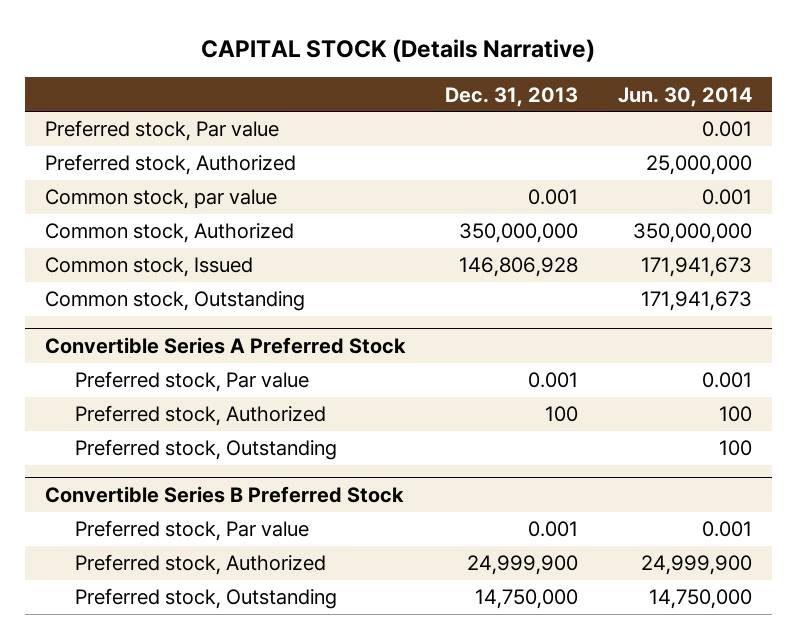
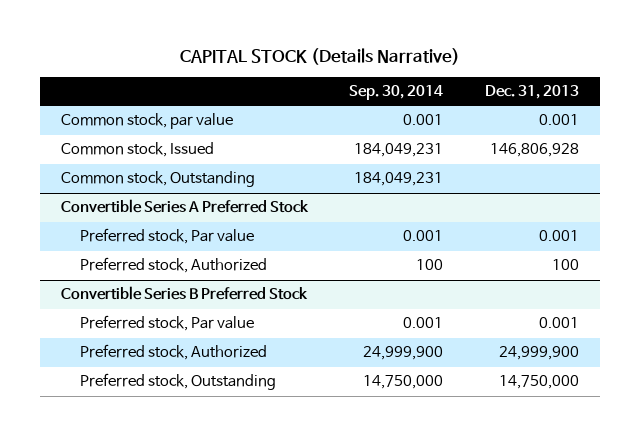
[617,86,752,107] Jun. 30, 2014 -> none
none -> [349,85,444,101] Sep. 30, 2014
[45,120,280,142] Preferred stock, Par value -> none
[45,154,297,176] Preferred stock, Authorized -> none
[45,223,295,244] Common stock, Authorized -> none
[75,439,338,461] Preferred stock, Outstanding -> none

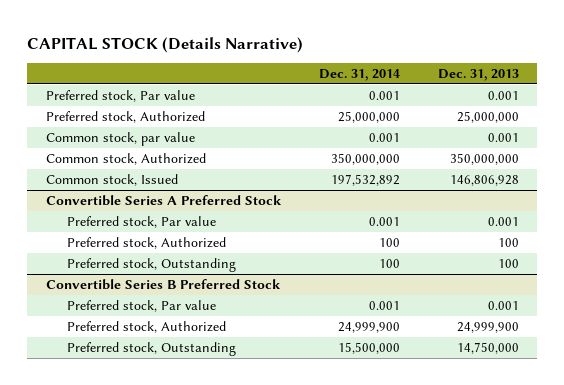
[349,85,444,101] Sep. 30, 2014 -> none
none -> [318,69,400,82] Dec. 31, 2014
none -> [45,89,195,102] Preferred stock, Par value
none -> [45,110,205,123] Preferred stock, Authorized
none -> [45,152,206,165] Common stock, Authorized
[60,171,255,188] Common stock, Outstanding -> none
none -> [67,257,237,272] Preferred stock, Outstanding

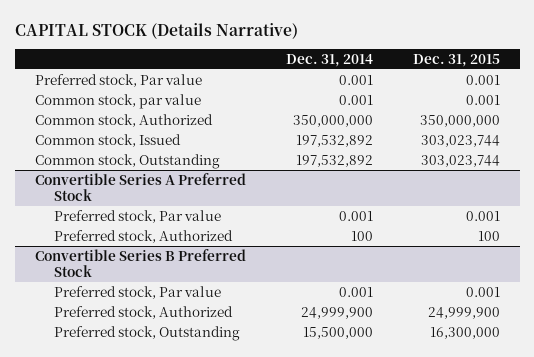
[437,69,519,82] Dec. 31, 2013 -> none
none -> [412,53,500,67] Dec. 31, 2015
[45,110,205,123] Preferred stock, Authorized -> none
none -> [34,153,220,169] Common stock, Outstanding
[67,257,237,272] Preferred stock, Outstanding -> none

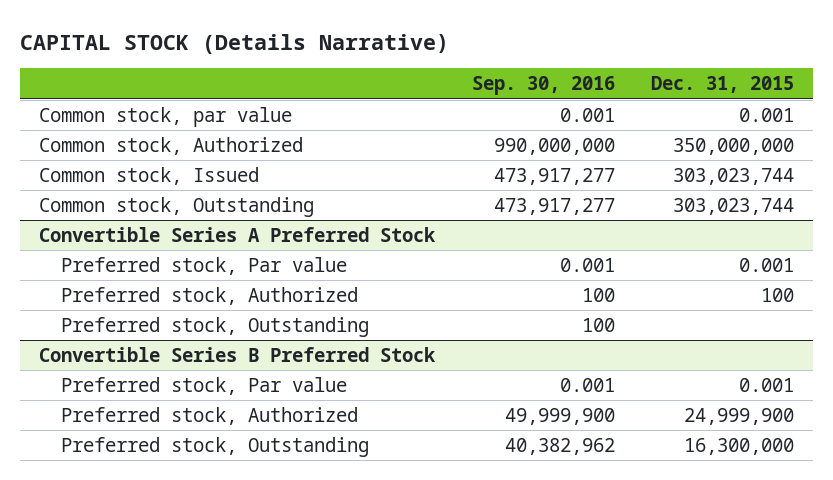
[285,53,373,67] Dec. 31, 2014 -> none
none -> [471,76,615,96] Sep. 30, 2016
[34,73,202,87] Preferred stock, Par value -> none
none -> [61,316,370,337] Preferred stock, Outstanding

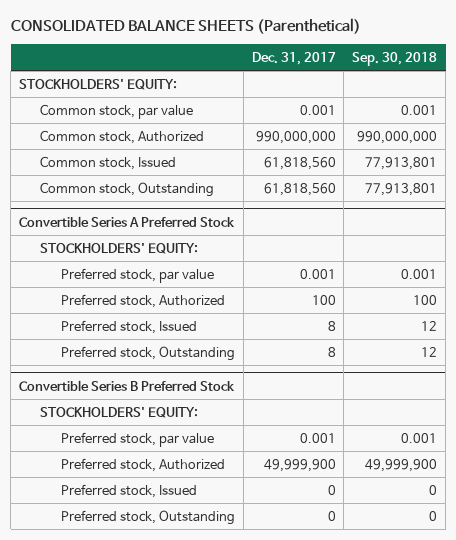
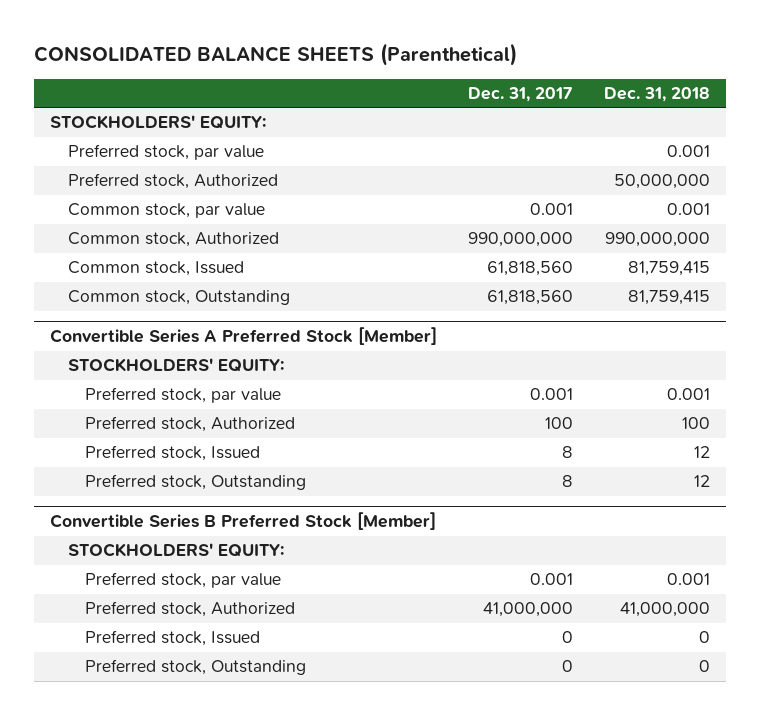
[352,51,438,66] Sep. 30, 2018 -> none
none -> [604,87,711,103] Dec. 31, 2018
none -> [67,144,264,161] Preferred stock, par value
none -> [67,173,278,190] Preferred stock, Authorized
[19,215,236,227] Convertible Series A Preferred Stock -> [50,327,438,346] Convertible Series A Preferred Stock [Member]
[19,379,236,391] Convertible Series B Preferred Stock -> [50,512,437,531] Convertible Series B Preferred Stock [Member]
[263,458,336,472] 49,999,900 -> [483,602,574,618] 41,000,000

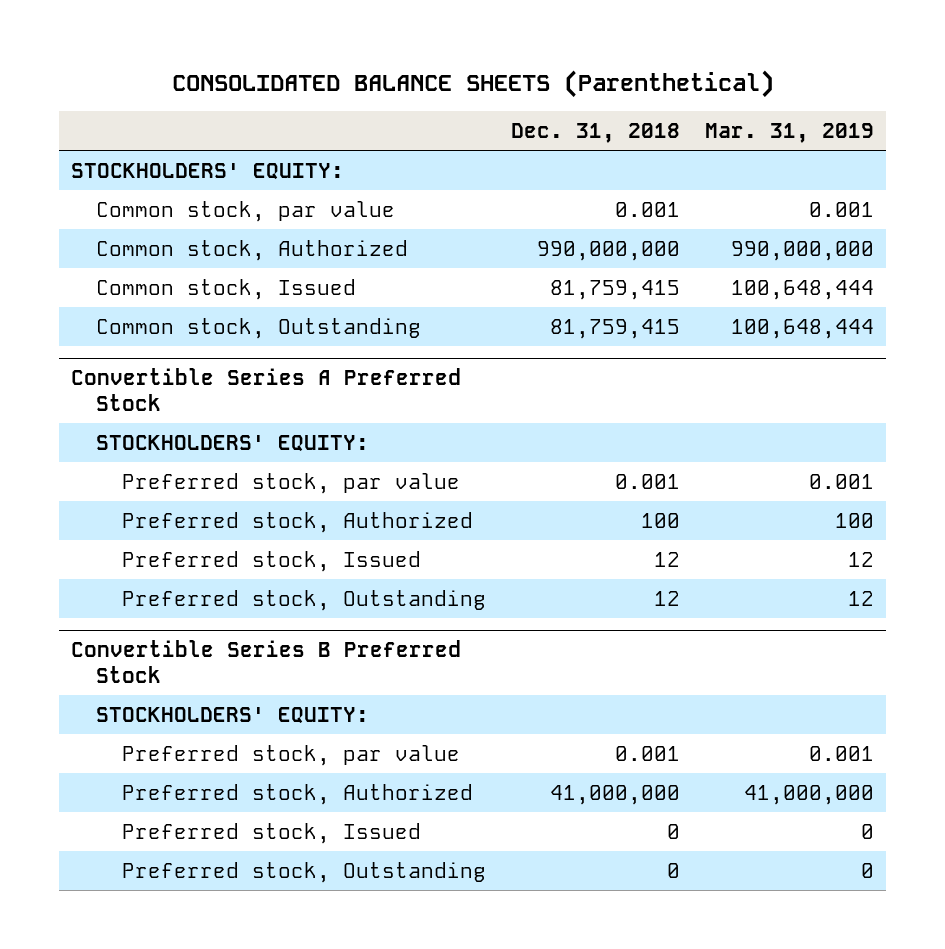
[468,87,574,103] Dec. 31, 2017 -> none
none -> [704,123,874,144] Mar. 31, 2019
[67,144,264,161] Preferred stock, par value -> none
[67,173,278,190] Preferred stock, Authorized -> none
[50,327,438,346] Convertible Series A Preferred Stock [Member] -> [71,368,462,411] Convertible Series A Preferred Stock
[50,512,437,531] Convertible Series B Preferred Stock [Member] -> [71,640,462,683] Convertible Series B Preferred Stock

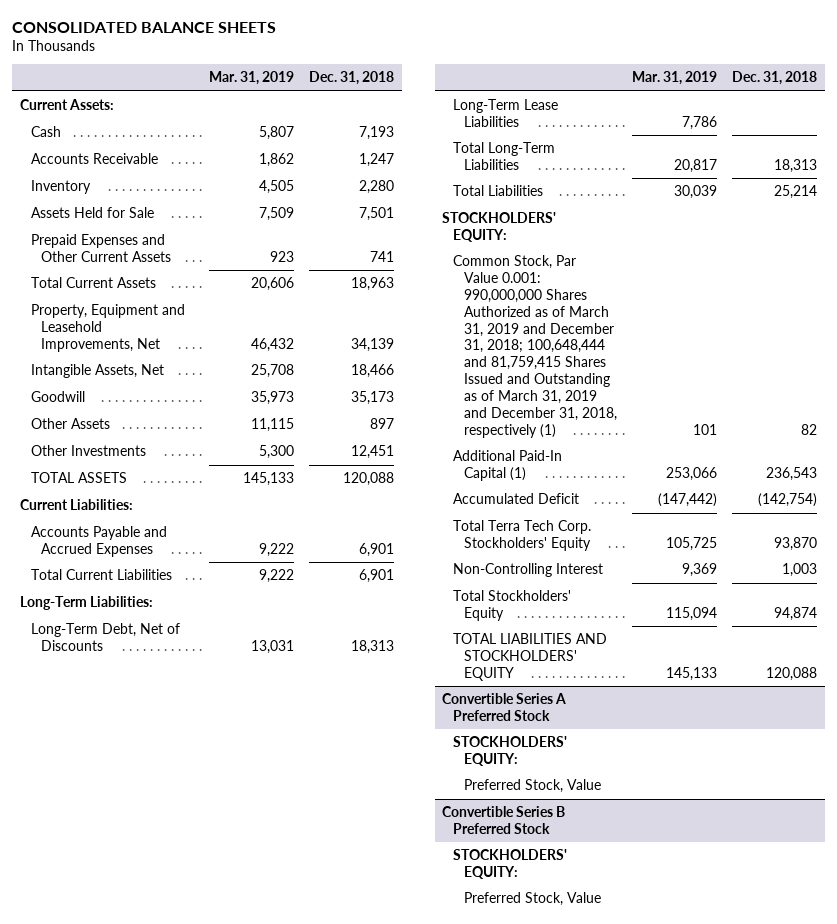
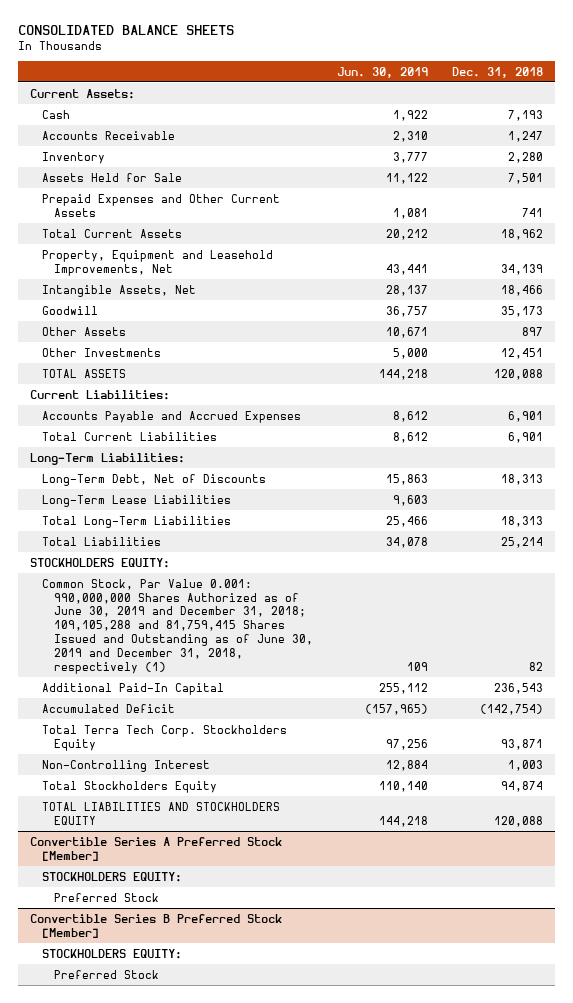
[209,71,295,86] Mar. 31, 2019 -> none
none -> [336,66,428,78] Jun. 30, 2019
[351,277,395,292] 18,963 -> [500,228,543,240] 18,962
[442,212,557,242] STOCKHOLDERS' EQUITY: -> [30,557,171,568] STOCKHOLDERS EQUITY:
[453,255,618,438] Common Stock, Par Value 0.001: 990,000,000 Shares Authorized as of March 31, 2019 and December 31, 2018; 100,648,444 and 81,759,415 Shares Issued and Outstanding as of March 31, 2019 and December 31, 2018, respectively (1) -> [41,578,313,674] Common Stock, Par Value 0.001: 990,000,000 Shares Authorized as of June 30, 2019 and December 31, 2018; 109,105,288 and 81,759,415 Shares Issued and Outstanding as of June 30, 2019 and December 31, 2018, respectively (1)
[453,450,563,481] Additional Paid-In Capital (1) -> [41,682,224,695] Additional Paid-In Capital
[453,520,592,551] Total Terra Tech Corp. Stockholders' Equity -> [41,724,287,751] Total Terra Tech Corp. Stockholders Equity
[774,536,818,551] 93,870 -> [500,738,543,750] 93,871
[453,590,572,621] Total Stockholders' Equity -> [41,780,217,793] Total Stockholders Equity
[453,633,608,681] TOTAL LIABILITIES AND STOCKHOLDERS' EQUITY -> [41,801,280,825] TOTAL LIABILITIES AND STOCKHOLDERS EQUITY
[442,693,567,721] Convertible Series A Preferred Stock -> [30,836,283,861] Convertible Series A Preferred Stock [Member]
[453,736,568,766] STOCKHOLDERS' EQUITY: -> [41,871,182,882] STOCKHOLDERS EQUITY:
[464,779,602,794] Preferred Stock, Value -> [53,892,159,902] Preferred Stock
[442,806,566,834] Convertible Series B Preferred Stock -> [30,913,283,938] Convertible Series B Preferred Stock [Member]
[453,849,568,879] STOCKHOLDERS' EQUITY: -> [41,948,182,959] STOCKHOLDERS EQUITY:
[464,892,602,907] Preferred Stock, Value -> [53,969,159,979] Preferred Stock

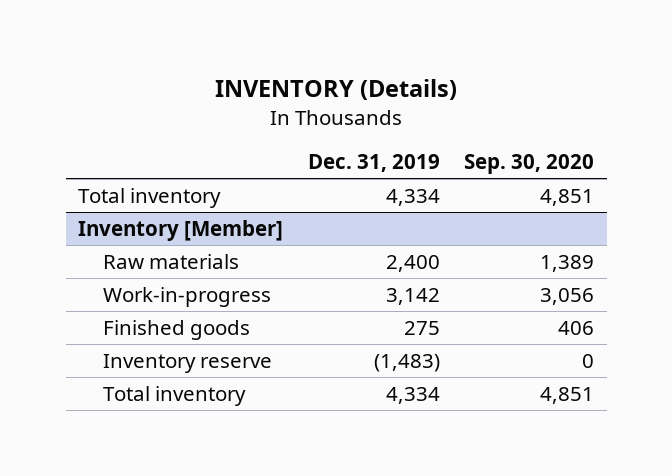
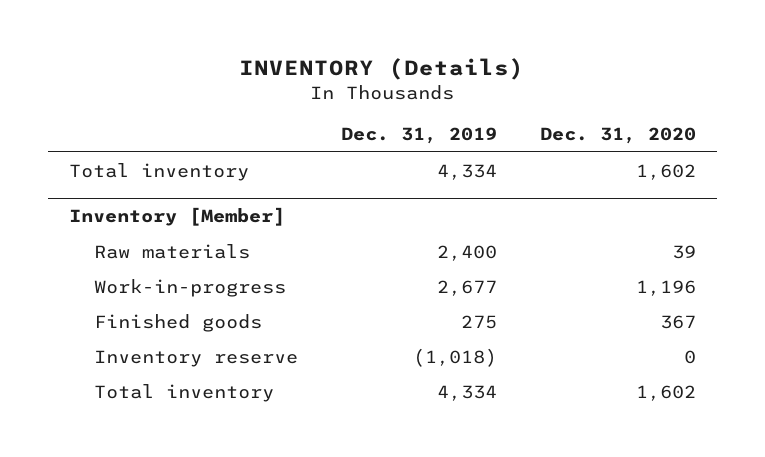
[464,154,595,175] Sep. 30, 2020 -> none
none -> [539,127,696,145] Dec. 31, 2020
[385,287,440,305] 3,142 -> [436,279,497,296] 2,677
[373,353,440,372] (1,483) -> [412,347,497,367] (1,018)

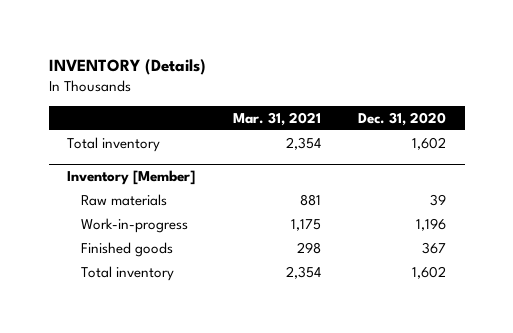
[340,127,497,145] Dec. 31, 2019 -> none
none -> [232,111,321,126] Mar. 31, 2021
[93,349,298,367] Inventory reserve -> none

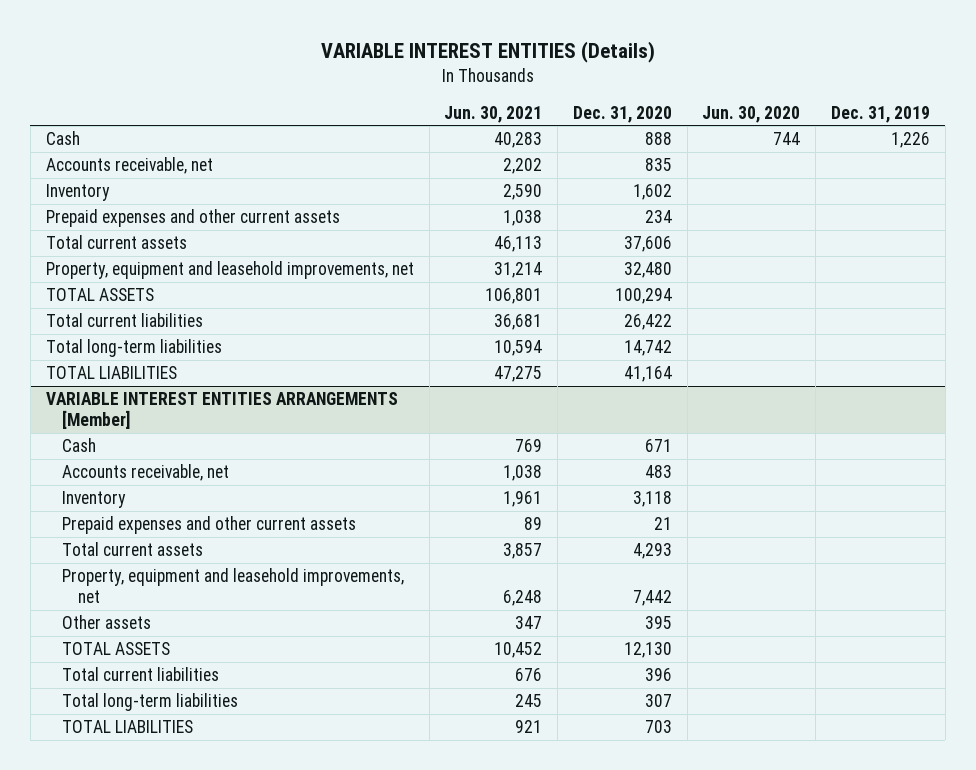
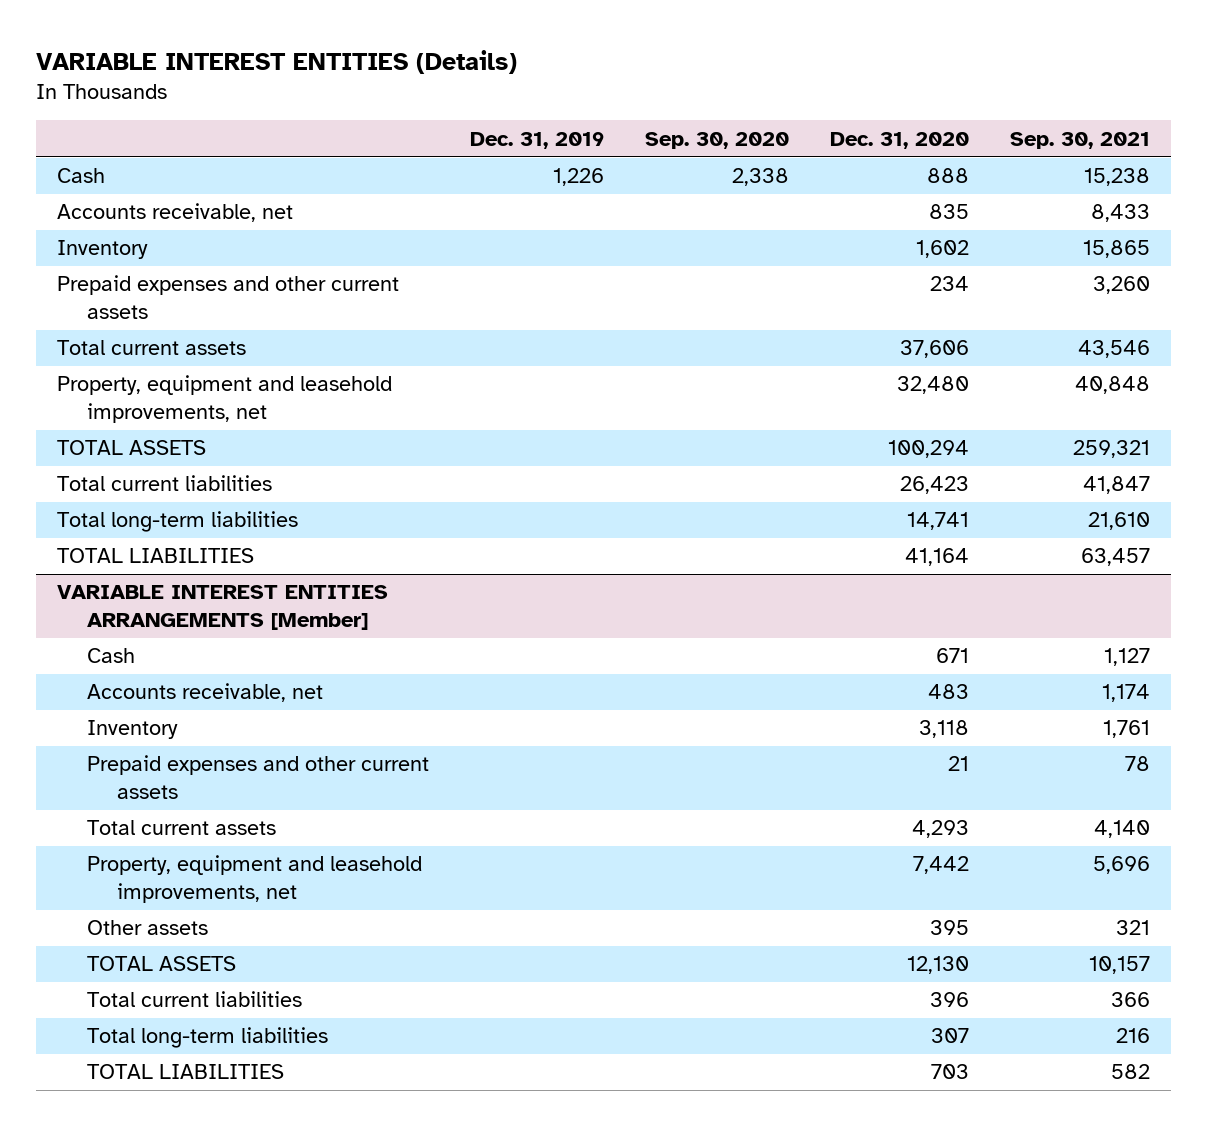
[444,105,543,123] Jun. 30, 2021 -> none
[702,105,801,123] Jun. 30, 2020 -> none
none -> [645,131,790,149] Sep. 30, 2020
none -> [1010,131,1151,149] Sep. 30, 2021
[623,314,672,331] 26,422 -> [900,476,970,495] 26,423
[623,340,672,357] 14,742 -> [907,512,970,531] 14,741

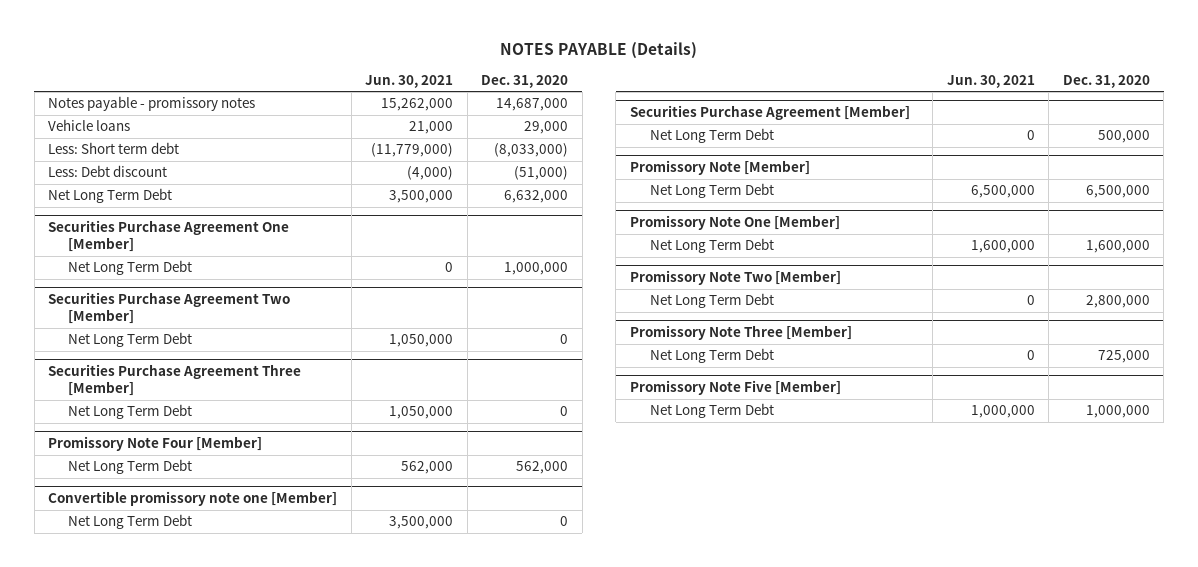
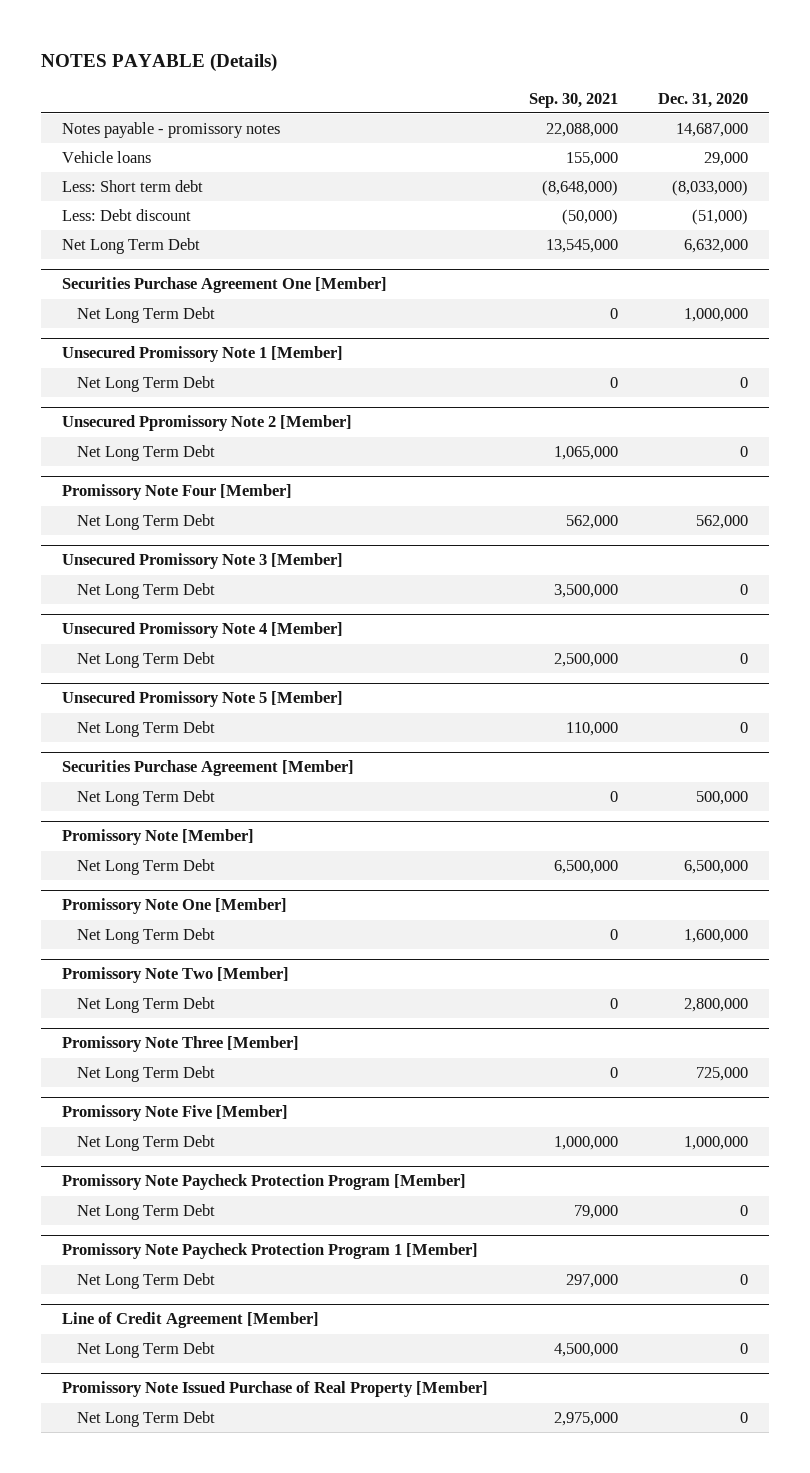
[365,74,454,88] Jun. 30, 2021 -> none
none -> [528,92,618,108] Sep. 30, 2021
[48,292,291,325] Securities Purchase Agreement Two [Member] -> none
none -> [61,346,343,363] Unsecured Promissory Note 1 [Member]
[48,364,302,397] Securities Purchase Agreement Three [Member] -> none
none -> [61,415,352,432] Unsecured Ppromissory Note 2 [Member]
[48,491,338,507] Convertible promissory note one [Member] -> none
none -> [61,553,343,570] Unsecured Promissory Note 3 [Member]
none -> [61,622,343,639] Unsecured Promissory Note 4 [Member]
none -> [77,652,216,669] Net Long Term Debt
none -> [61,691,343,708] Unsecured Promissory Note 5 [Member]
none -> [77,721,216,738] Net Long Term Debt
none -> [61,1174,466,1191] Promissory Note Paycheck Protection Program [Member]
none -> [77,1204,216,1221] Net Long Term Debt
none -> [61,1243,478,1260] Promissory Note Paycheck Protection Program 1 [Member]
none -> [77,1273,216,1290] Net Long Term Debt
none -> [61,1312,319,1329] Line of Credit Agreement [Member]
none -> [77,1342,216,1359] Net Long Term Debt
none -> [61,1381,488,1398] Promissory Note Issued Purchase of Real Property [Member]
none -> [77,1411,216,1428] Net Long Term Debt

